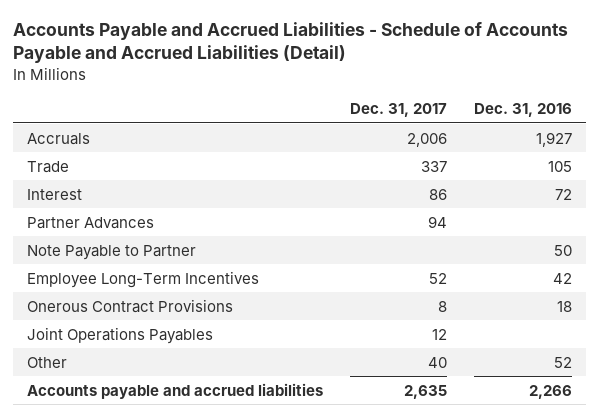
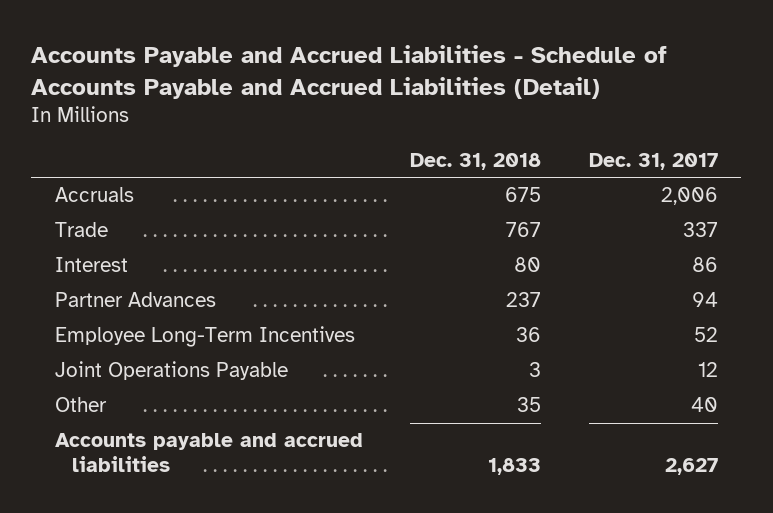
[474,103,573,118] Dec. 31, 2016 -> none
none -> [410,152,542,170] Dec. 31, 2018
[26,244,196,260] Note Payable to Partner -> none
[26,298,233,313] Onerous Contract Provisions -> none
[26,326,213,344] Joint Operations Payables -> [54,361,288,381] Joint Operations Payable
[403,384,447,399] 2,635 -> [664,457,718,475] 2,627

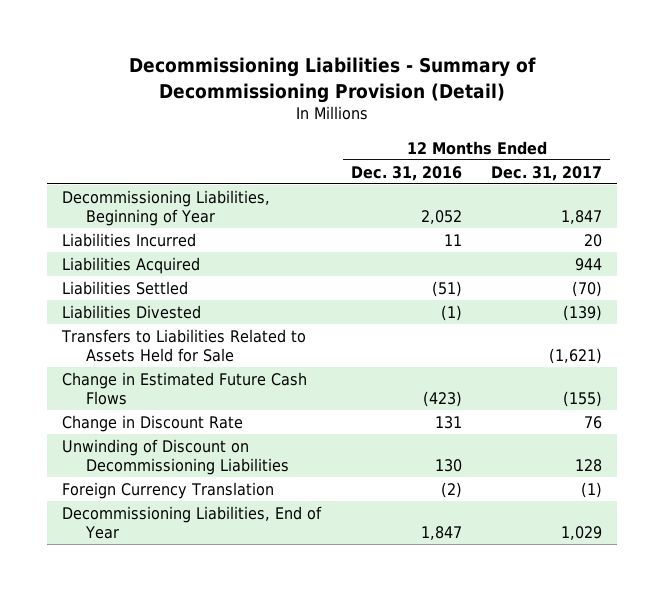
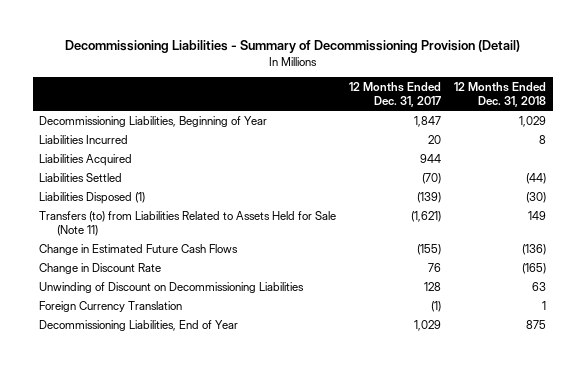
[350,165,462,181] Dec. 31, 2016 -> none
none -> [454,81,547,107] 12 Months Ended Dec. 31, 2018
[61,304,201,319] Liabilities Divested -> [39,191,146,204] Liabilities Disposed (1)
[60,328,306,362] Transfers to Liabilities Related to Assets Held for Sale -> [39,210,337,236] Transfers (to) from Liabilities Related to Assets Held for Sale (Note 11)

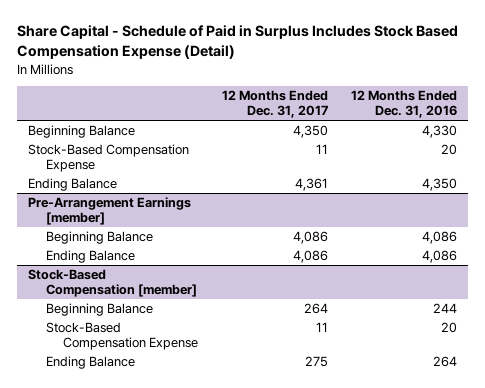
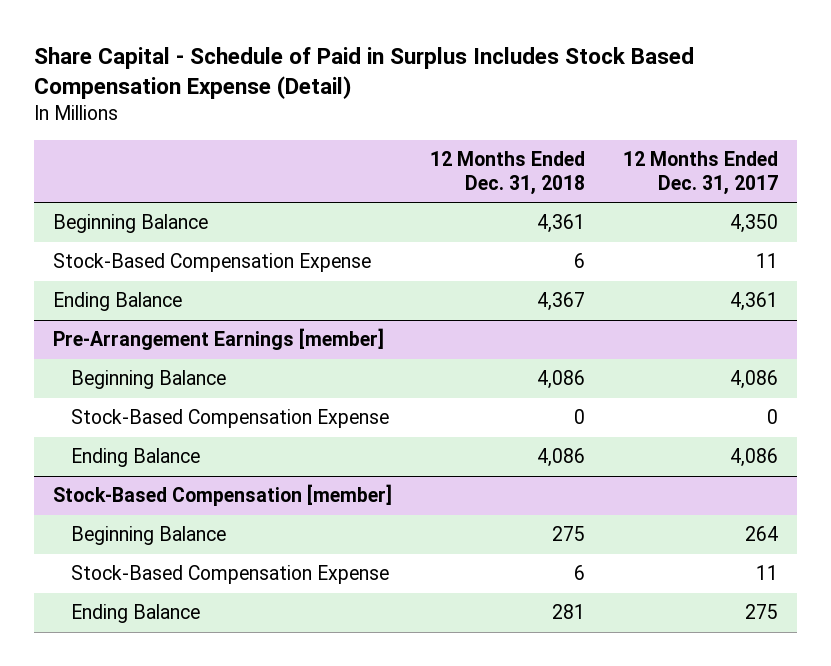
[350,90,457,119] 12 Months Ended Dec. 31, 2016 -> none
none -> [430,151,586,195] 12 Months Ended Dec. 31, 2018
none -> [70,409,389,429] Stock-Based Compensation Expense

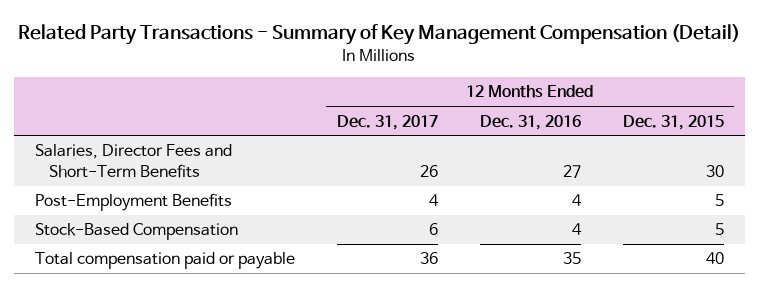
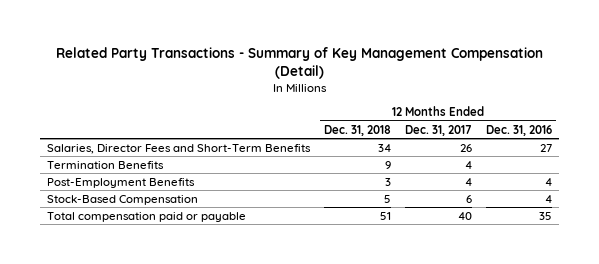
[622,114,724,130] Dec. 31, 2015 -> none
none -> [323,124,391,136] Dec. 31, 2018
none -> [46,160,164,169] Termination Benefits
[419,252,438,265] 36 -> [458,211,473,220] 40

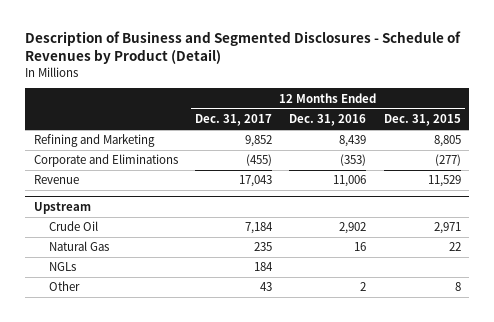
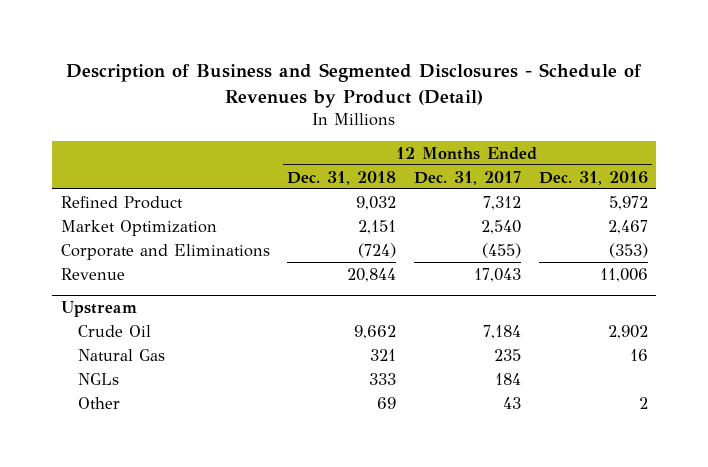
[383,114,461,127] Dec. 31, 2015 -> none
none -> [287,170,397,185] Dec. 31, 2018
[33,134,155,148] Refining and Marketing -> none
none -> [60,195,183,209] Refined Product
none -> [60,219,217,236] Market Optimization

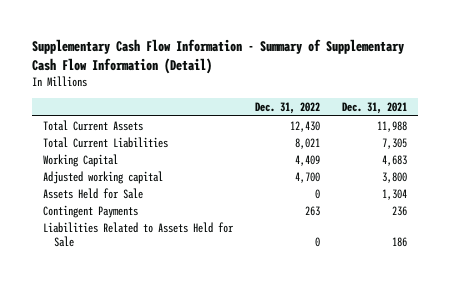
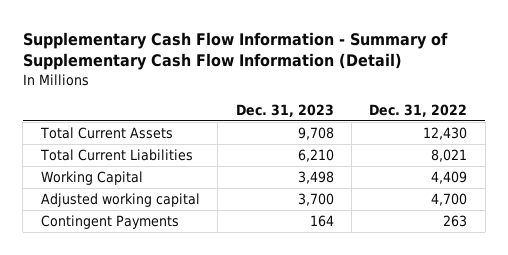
[341,102,407,115] Dec. 31, 2021 -> none
none -> [235,103,334,117] Dec. 31, 2023
[42,187,143,199] Assets Held for Sale -> none
[42,221,234,247] Liabilities Related to Assets Held for Sale -> none

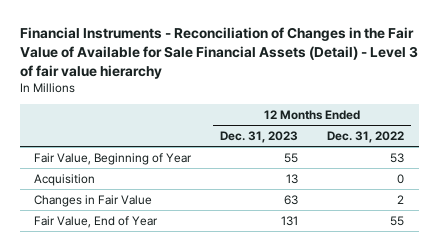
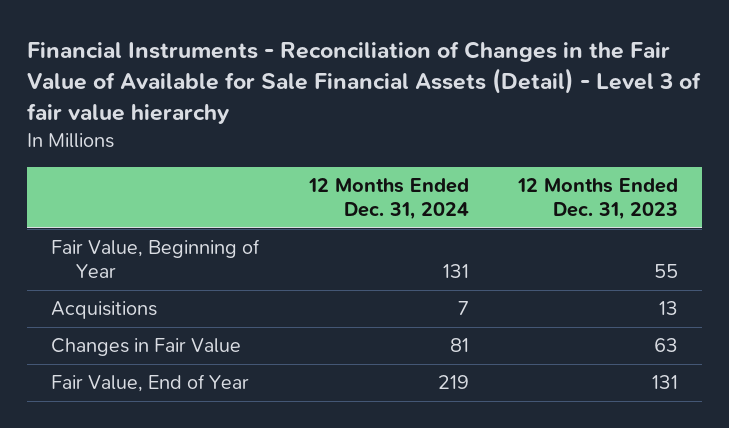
[327,131,405,144] Dec. 31, 2022 -> none
none -> [307,178,469,221] 12 Months Ended Dec. 31, 2024
[34,173,96,186] Acquisition -> [51,301,158,320] Acquisitions

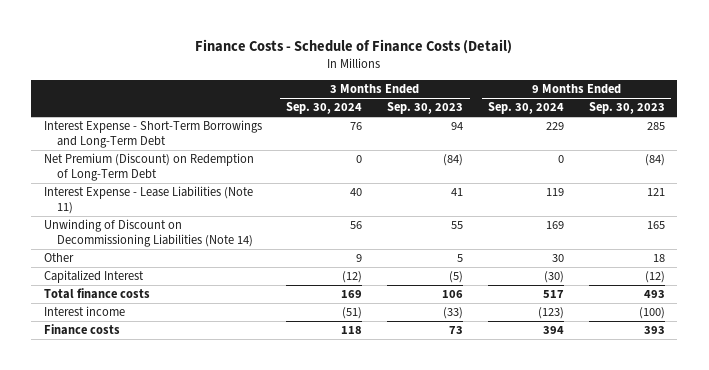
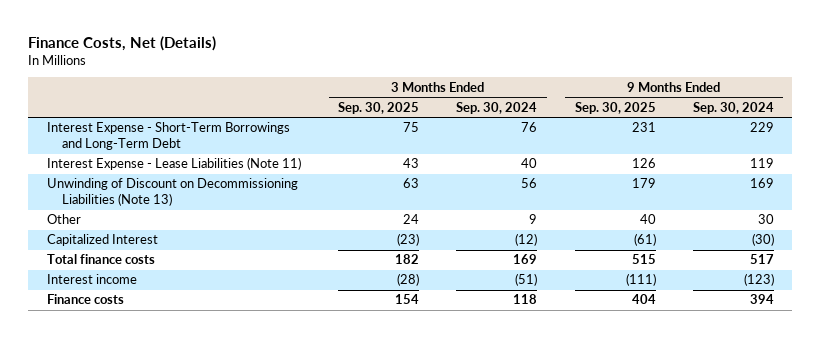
[195,38,513,54] Finance Costs - Schedule of Finance Costs (Detail) -> [28,35,217,51] Finance Costs, Net (Details)
[387,102,464,115] Sep. 30, 2023 -> none
[588,102,665,115] Sep. 30, 2023 -> none
none -> [338,101,420,114] Sep. 30, 2025
none -> [574,101,656,114] Sep. 30, 2025
[43,153,254,181] Net Premium (Discount) on Redemption of Long-Term Debt -> none
[43,219,253,247] Unwinding of Discount on Decommissioning Liabilities (Note 14) -> [47,178,299,207] Unwinding of Discount on Decommissioning Liabilities (Note 13)

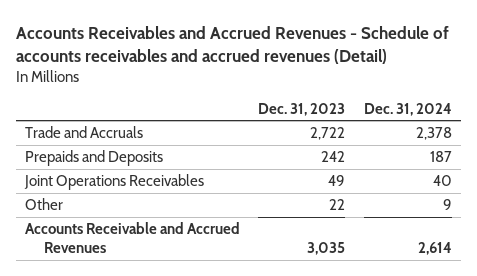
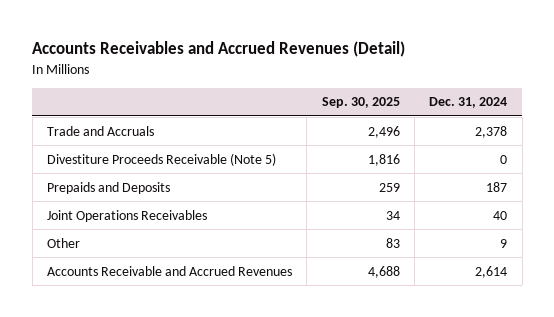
[15,25,449,64] Accounts Receivables and Accrued Revenues - Schedule of accounts receivables and accrued revenues (Detail) -> [32,41,406,58] Accounts Receivables and Accrued Revenues (Detail)
[258,102,346,116] Dec. 31, 2023 -> none
none -> [321,97,400,109] Sep. 30, 2025
none -> [46,152,276,166] Divestiture Proceeds Receivable (Note 5)

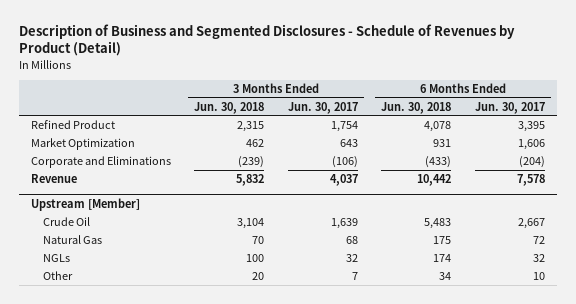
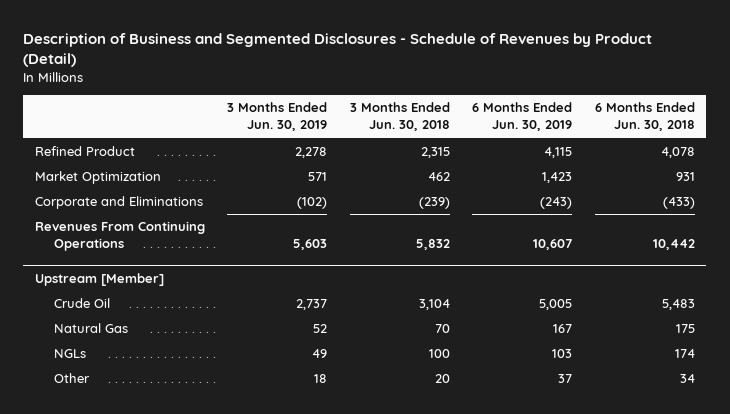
[287,101,358,114] Jun. 30, 2017 -> none
[474,101,545,114] Jun. 30, 2017 -> none
none -> [227,102,328,132] 3 Months Ended Jun. 30, 2019
none -> [472,102,573,132] 6 Months Ended Jun. 30, 2019
[30,173,77,183] Revenue -> [34,221,205,252] Revenues From Continuing Operations

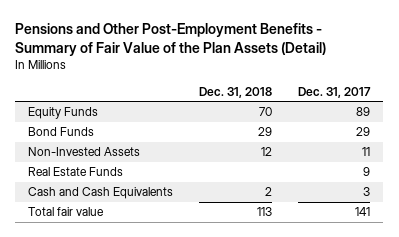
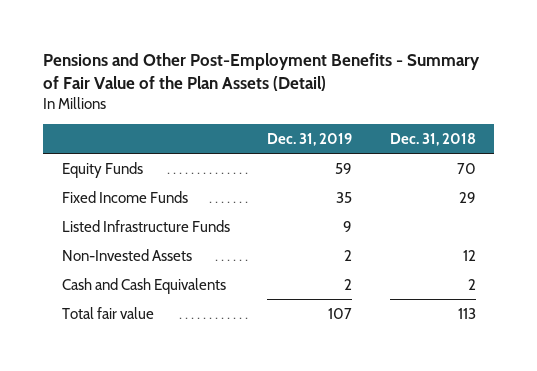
[298,86,372,98] Dec. 31, 2017 -> none
none -> [267,132,353,146] Dec. 31, 2019
[28,127,95,137] Bond Funds -> none
none -> [61,190,188,203] Fixed Income Funds
none -> [61,219,230,232] Listed Infrastructure Funds
[28,167,124,177] Real Estate Funds -> none

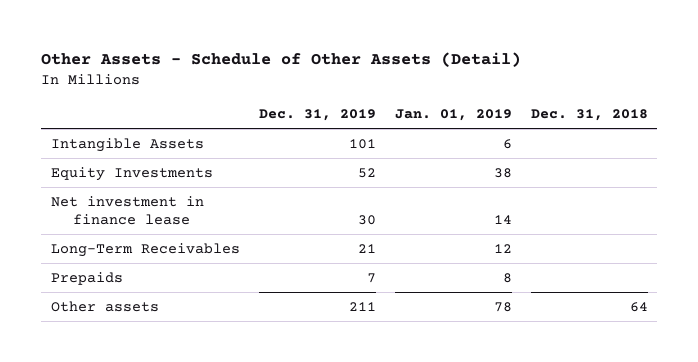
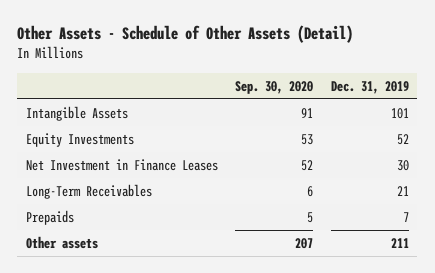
[394,109,512,122] Jan. 01, 2019 -> none
[530,109,648,122] Dec. 31, 2018 -> none
none -> [235,80,314,94] Sep. 30, 2020
[50,195,204,225] Net investment in finance lease -> [25,158,218,171] Net Investment in Finance Leases

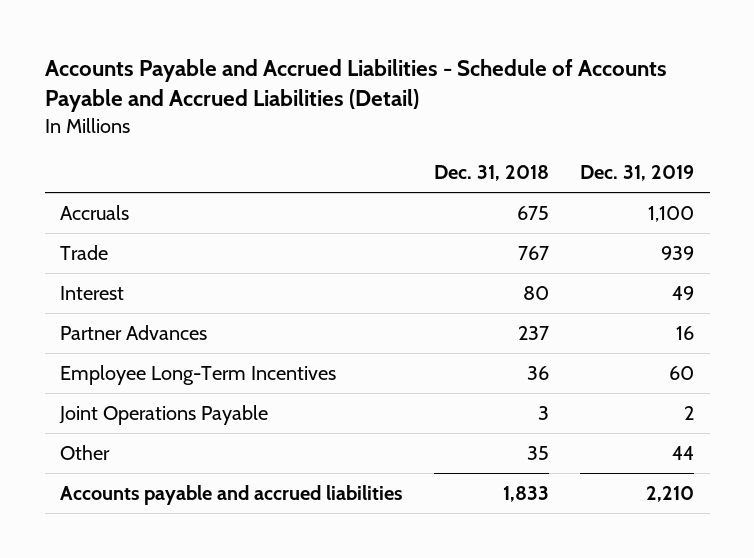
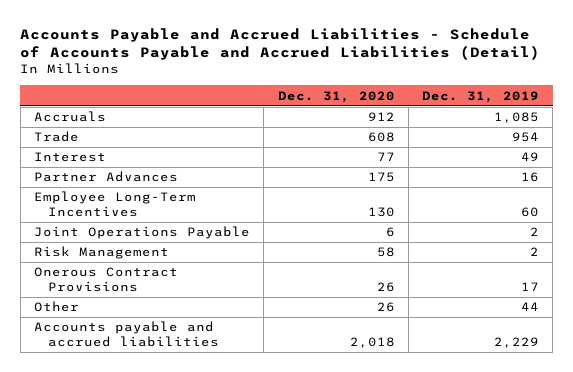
[433,165,549,182] Dec. 31, 2018 -> none
none -> [277,90,395,103] Dec. 31, 2020
[647,205,694,222] 1,100 -> [494,112,540,124] 1,085
[660,245,694,260] 939 -> [512,132,540,143] 954
none -> [33,246,169,260] Risk Management
none -> [33,267,178,292] Onerous Contract Provisions
[645,485,694,502] 2,210 -> [494,336,540,348] 2,229

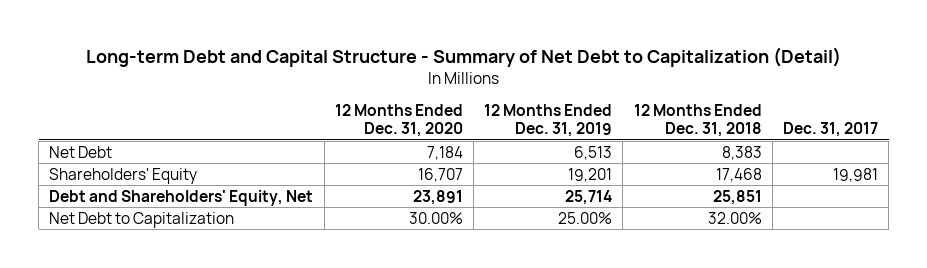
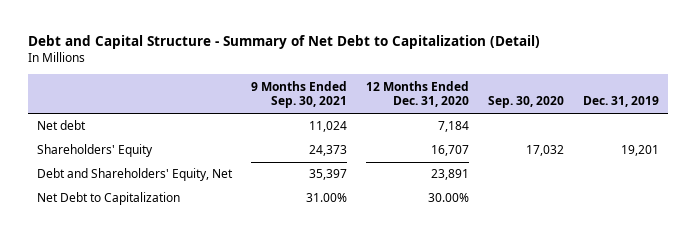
[85,46,841,67] Long-term Debt and Capital Structure - Summary of Net Debt to Capitalization (Detail) -> [27,35,540,50] Debt and Capital Structure - Summary of Net Debt to Capitalization (Detail)
[484,103,613,138] 12 Months Ended Dec. 31, 2019 -> none
[633,103,762,138] 12 Months Ended Dec. 31, 2018 -> none
[782,122,878,138] Dec. 31, 2017 -> none
none -> [251,80,348,109] 9 Months Ended Sep. 30, 2021
none -> [487,96,564,109] Sep. 30, 2020
none -> [582,96,659,108] Dec. 31, 2019
[49,145,113,158] Net Debt -> [37,120,87,131] Net debt

